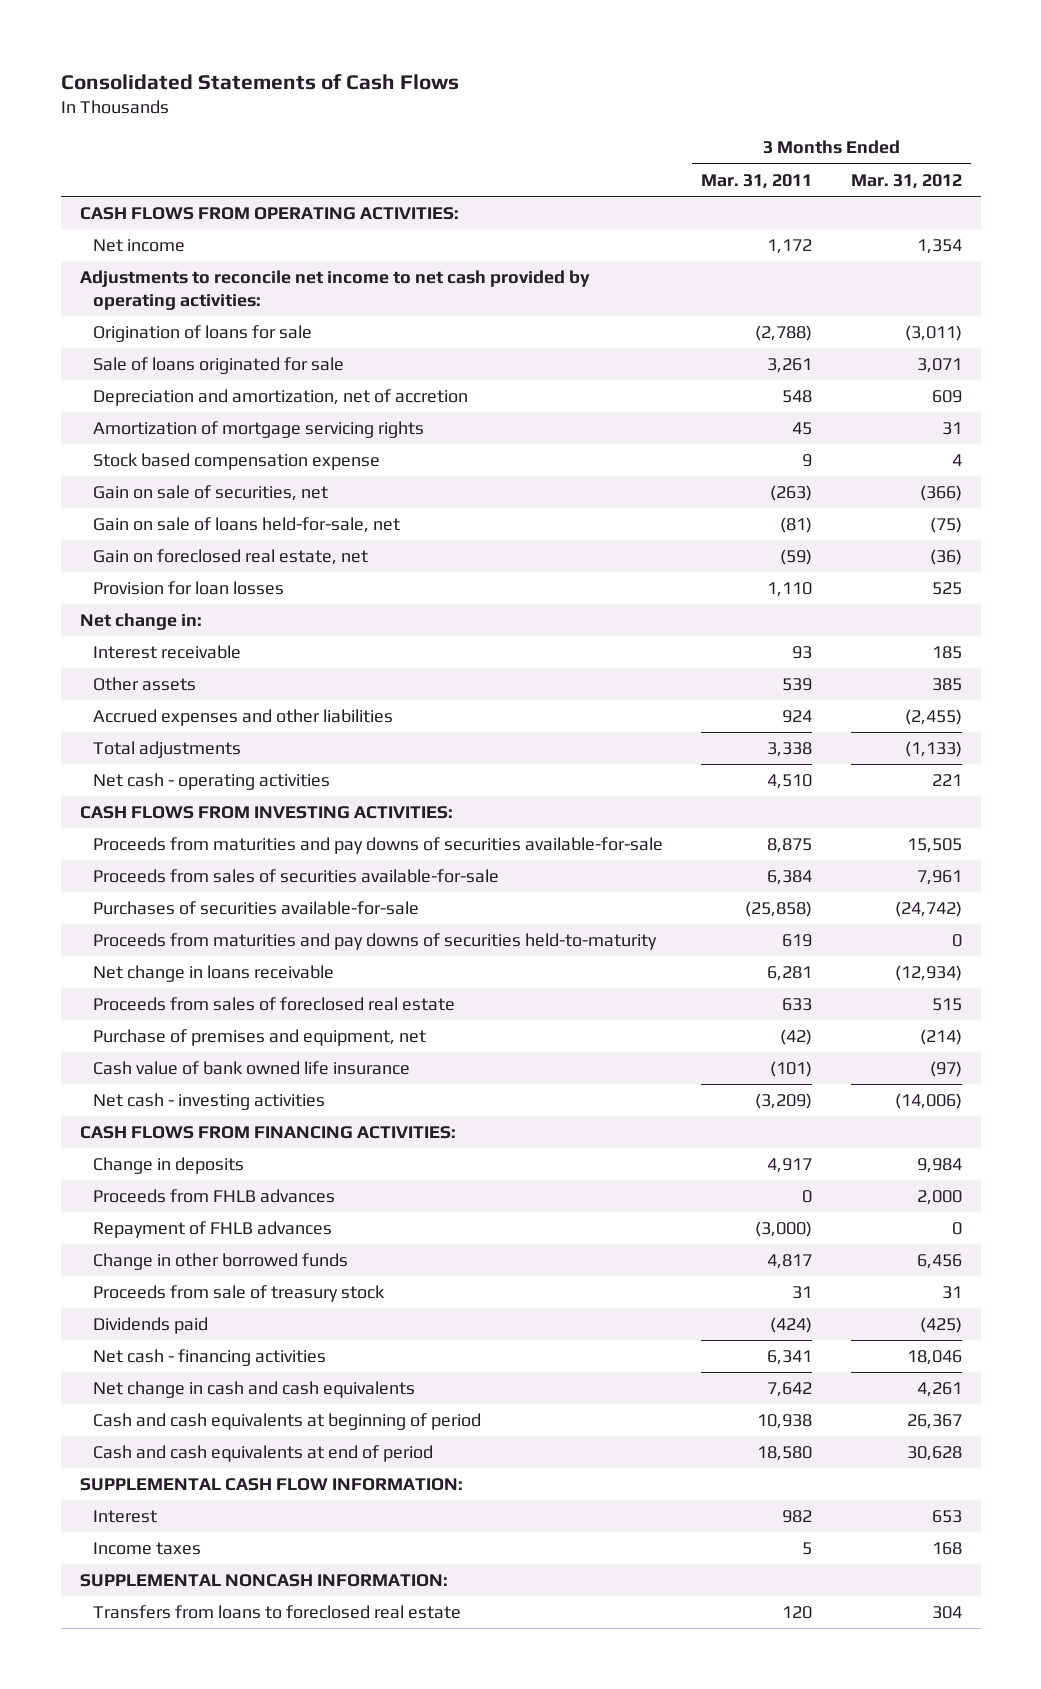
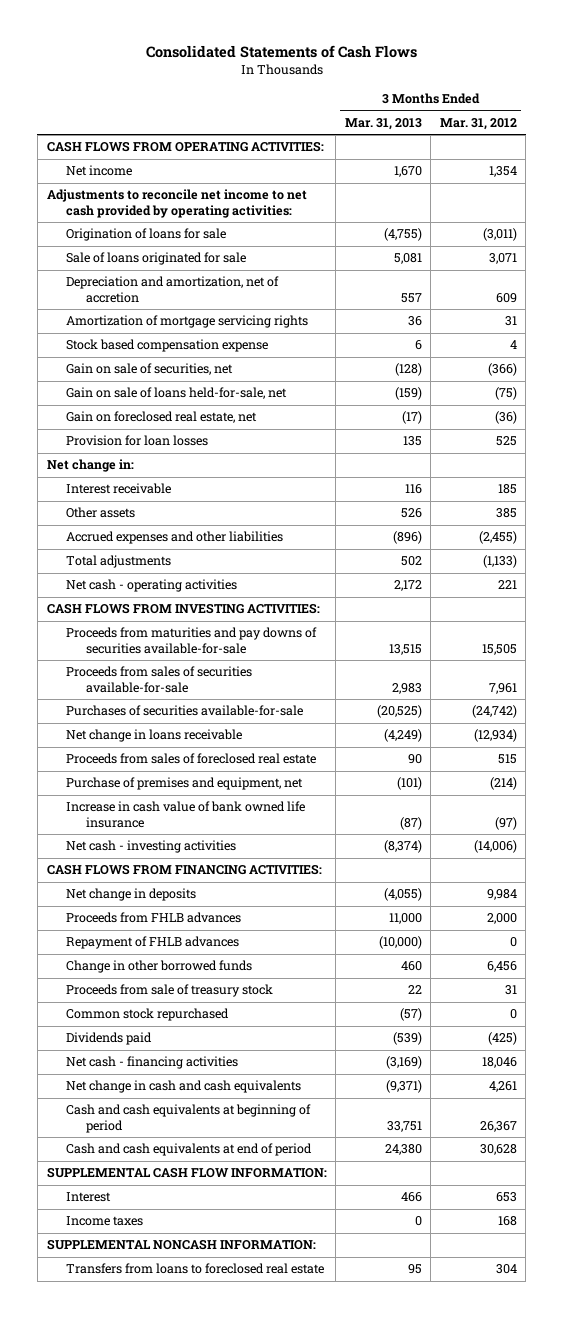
[701,173,813,189] Mar. 31, 2011 -> none
none -> [344,117,422,130] Mar. 31, 2013
[93,933,658,951] Proceeds from maturities and pay downs of securities held-to-maturity -> none
[93,1061,411,1076] Cash value of bank owned life insurance -> [66,801,306,828] Increase in cash value of bank owned life insurance
[93,1157,245,1175] Change in deposits -> [66,888,197,902] Net change in deposits
none -> [66,1008,230,1022] Common stock repurchased

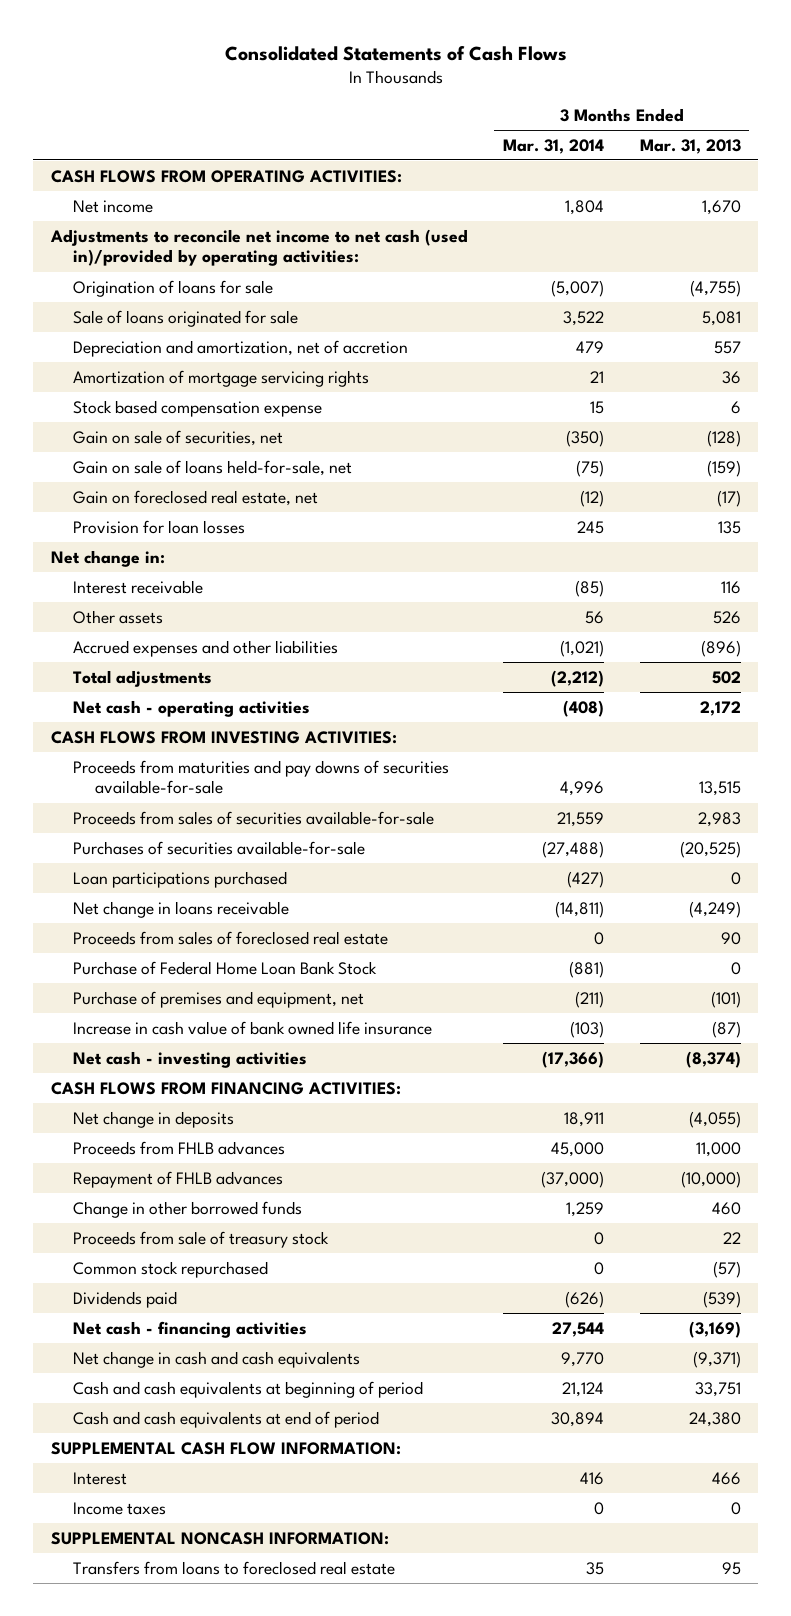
[439,117,517,130] Mar. 31, 2012 -> none
none -> [503,138,605,154] Mar. 31, 2014
[46,189,307,218] Adjustments to reconcile net income to net cash provided by operating activities: -> [49,228,468,267] Adjustments to reconcile net income to net cash (used in)/provided by operating activities:
none -> [72,870,287,888] Loan participations purchased
none -> [72,960,377,975] Purchase of Federal Home Loan Bank Stock

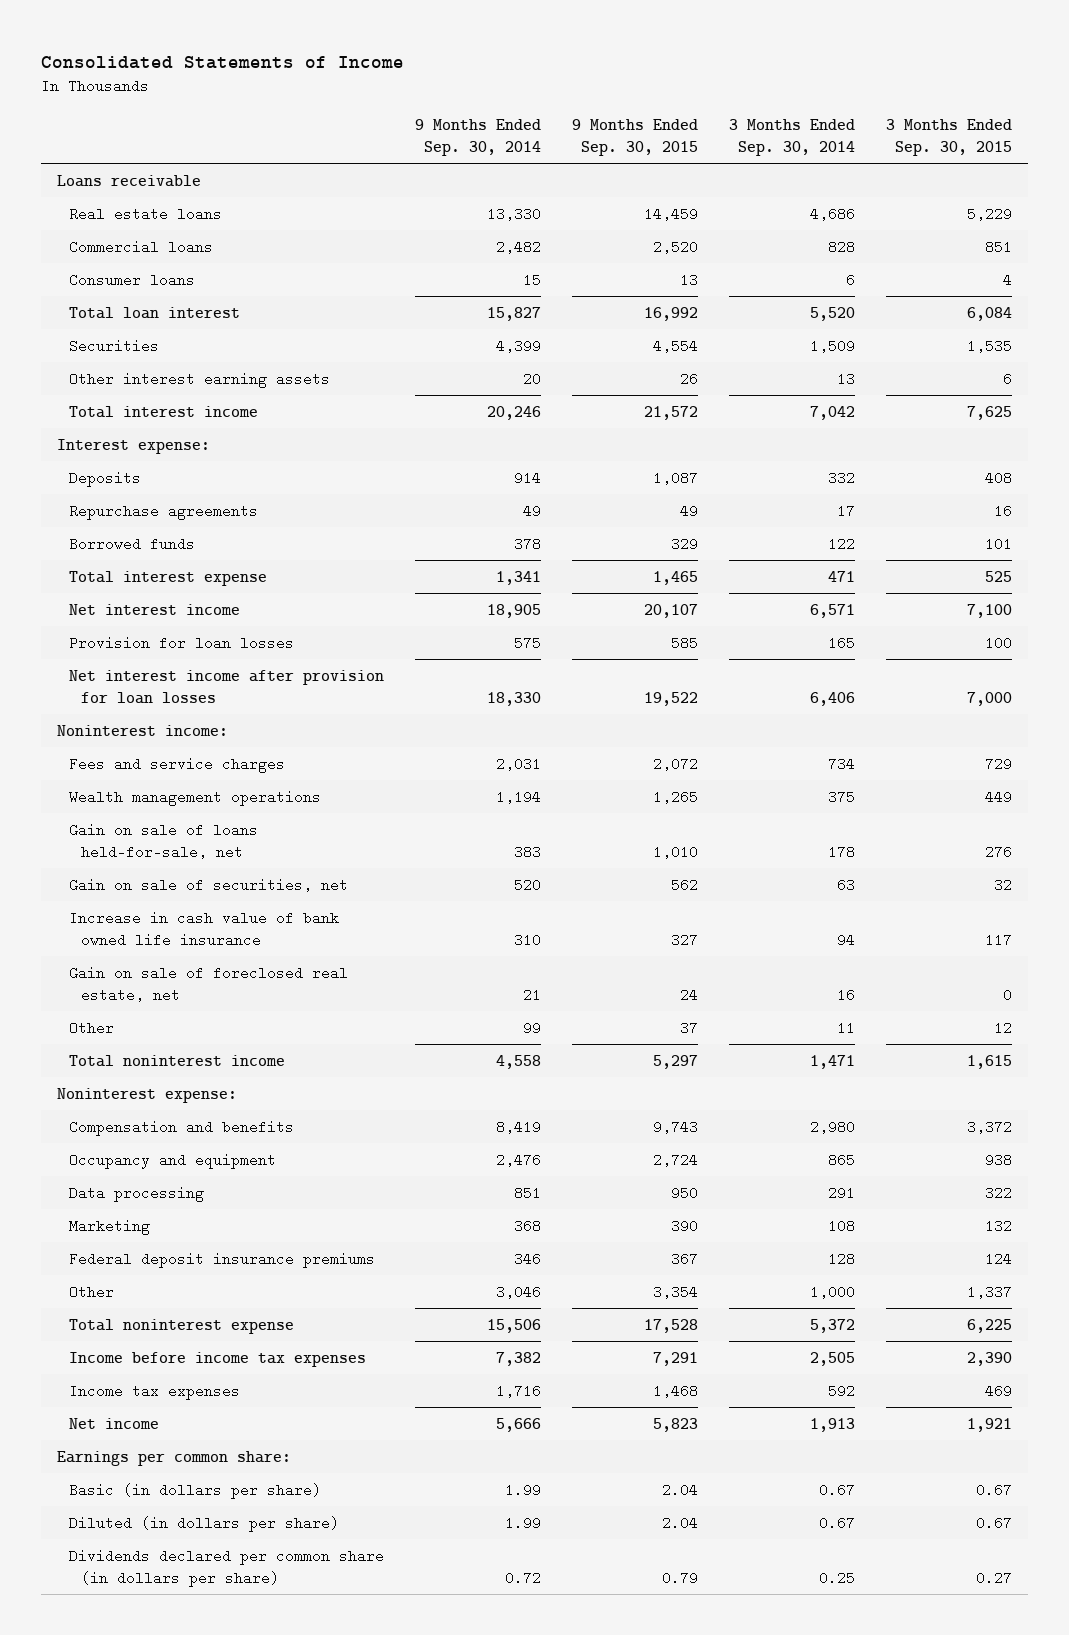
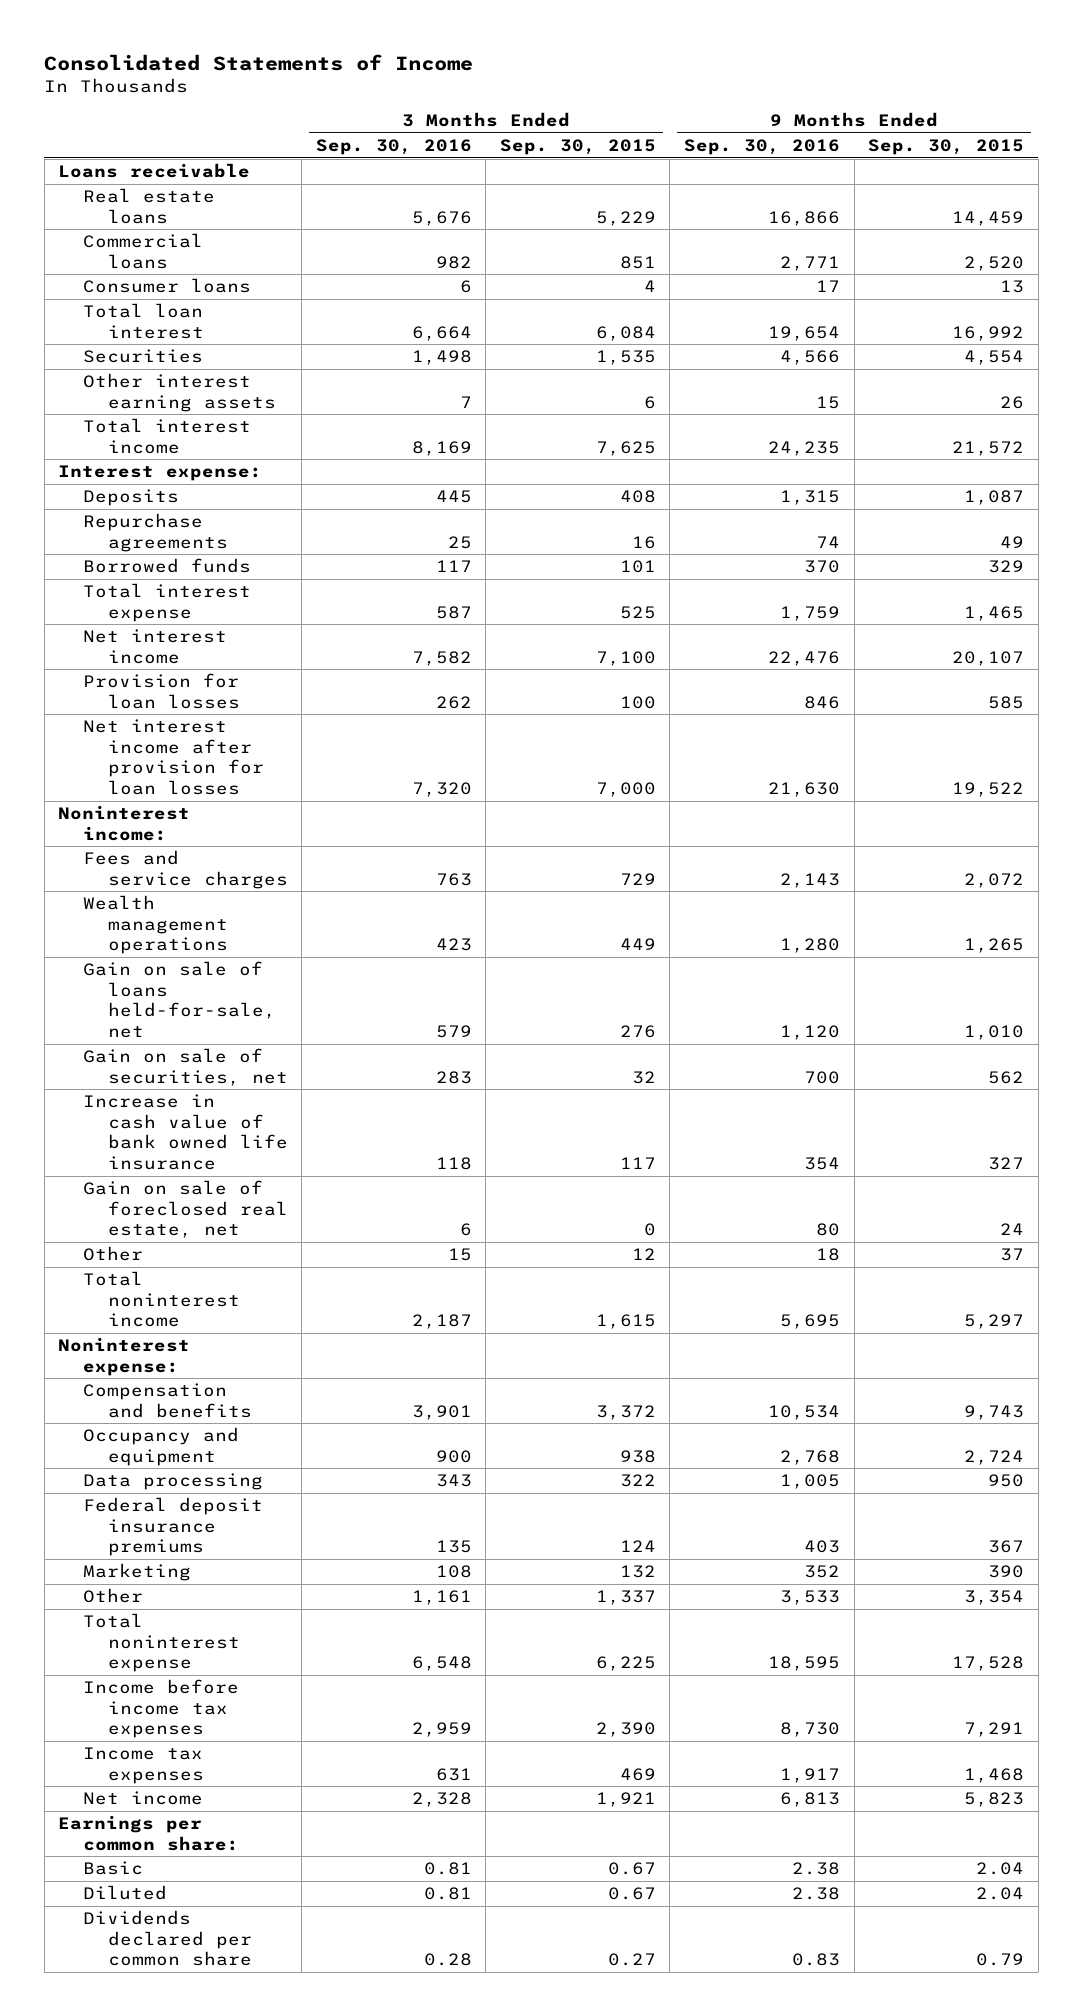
[415,118,542,156] 9 Months Ended Sep. 30, 2014 -> none
[729,118,856,156] 3 Months Ended Sep. 30, 2014 -> none
none -> [315,138,472,155] Sep. 30, 2016
none -> [683,138,840,155] Sep. 30, 2016
[69,1218,151,1235] Marketing -> [83,1563,192,1582] Marketing
[69,1482,322,1499] Basic (in dollars per share) -> [83,1861,144,1876] Basic
[69,1515,340,1532] Diluted (in dollars per share) -> [83,1885,168,1901] Diluted
[69,1548,385,1587] Dividends declared per common share (in dollars per share) -> [83,1910,252,1967] Dividends declared per common share

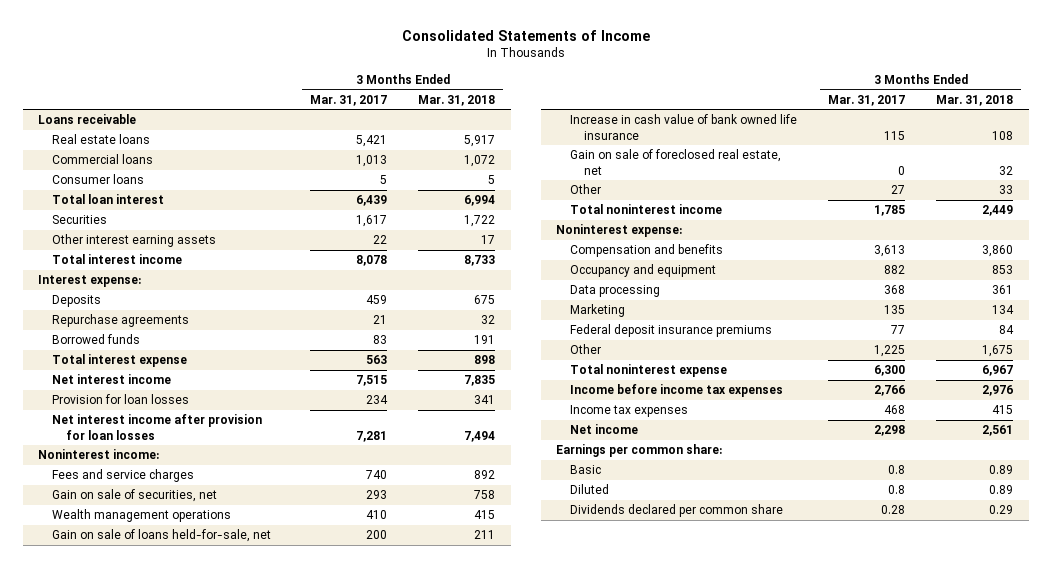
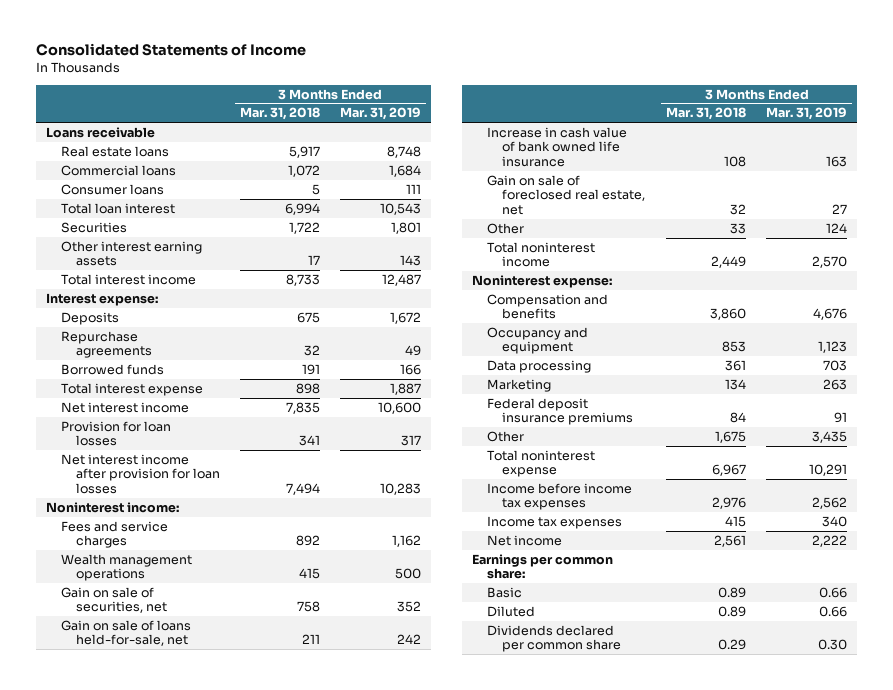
[310,94,388,106] Mar. 31, 2017 -> none
none -> [339,107,421,121] Mar. 31, 2019
[52,489,218,503] Gain on sale of securities, net -> [60,586,168,614] Gain on sale of securities, net

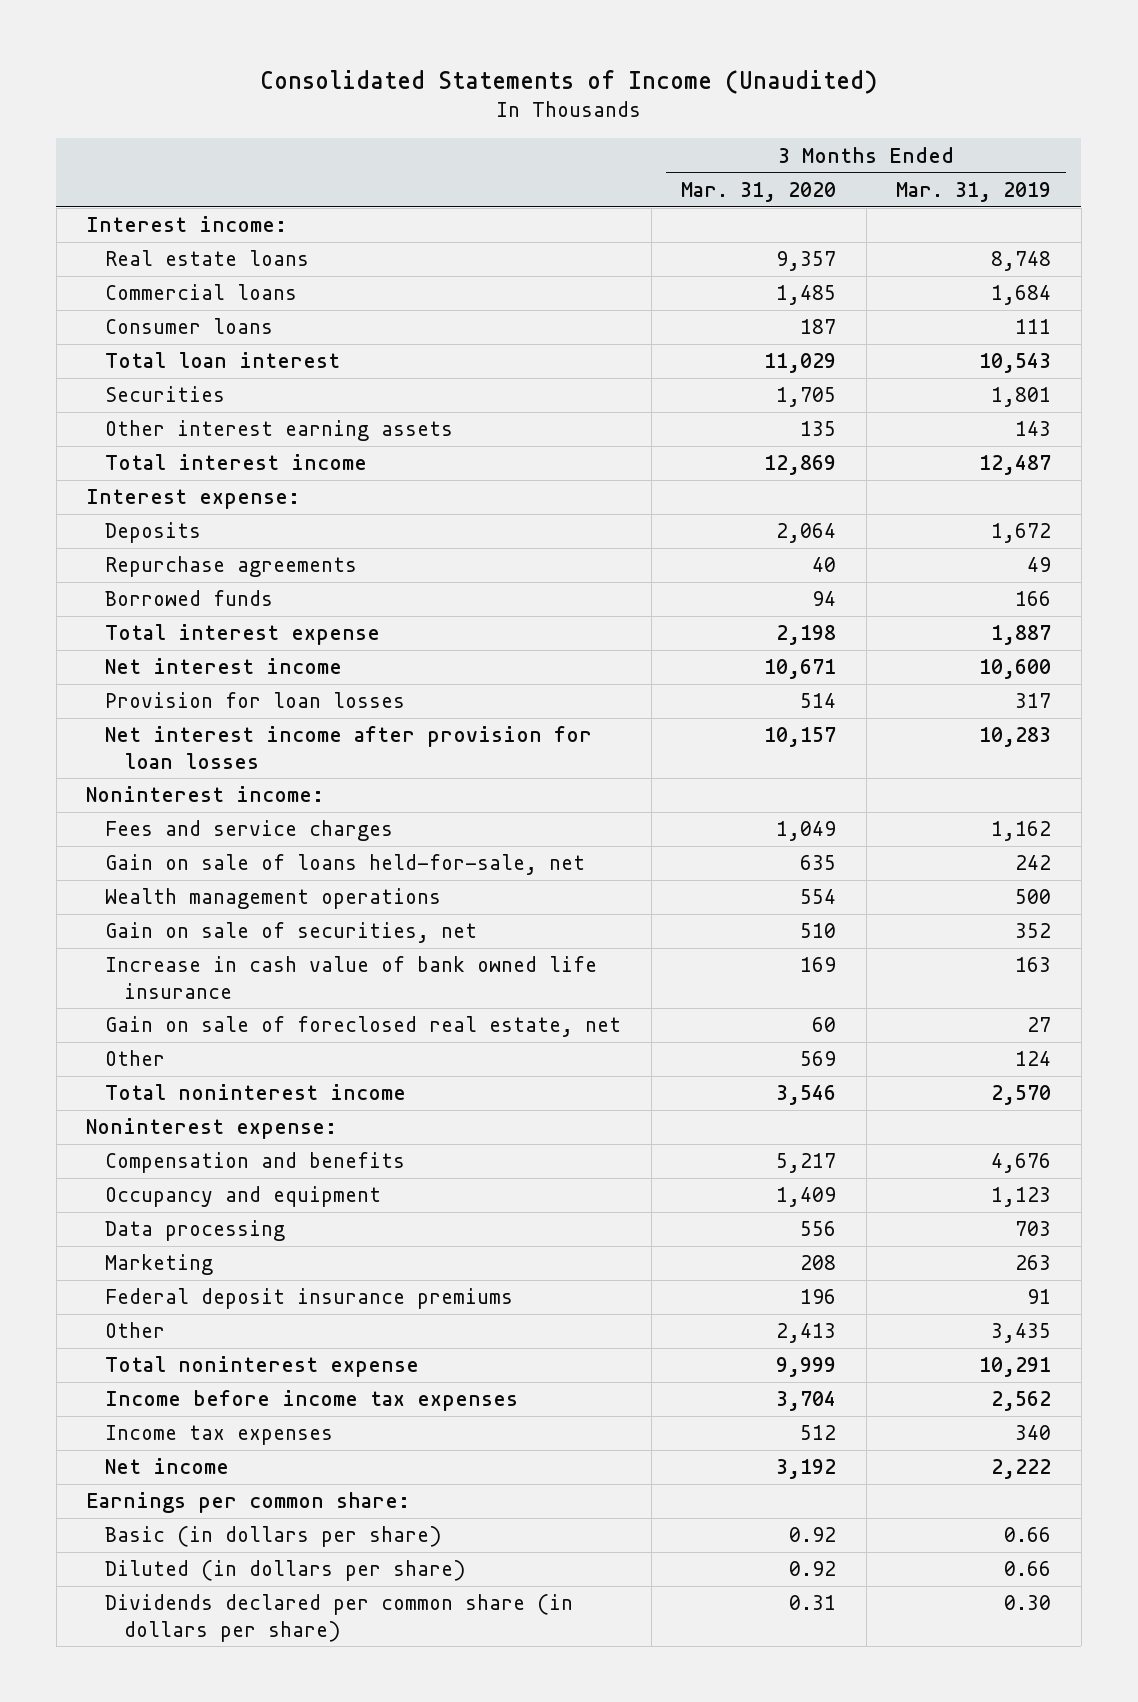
[35,43,306,57] Consolidated Statements of Income -> [259,69,877,94] Consolidated Statements of Income (Unaudited)
[239,107,320,121] Mar. 31, 2018 -> none
none -> [681,181,837,202] Mar. 31, 2020
[45,126,155,138] Loans receivable -> none
none -> [86,216,288,233] Interest income:
[60,619,191,647] Gain on sale of loans held-for-sale, net -> [104,854,585,876] Gain on sale of loans held-for-sale, net
[487,586,523,598] Basic -> [104,1526,442,1548] Basic (in dollars per share)
[487,605,536,617] Diluted -> [104,1560,466,1582] Diluted (in dollars per share)
[487,624,622,653] Dividends declared per common share -> [104,1594,573,1642] Dividends declared per common share (in dollars per share)

